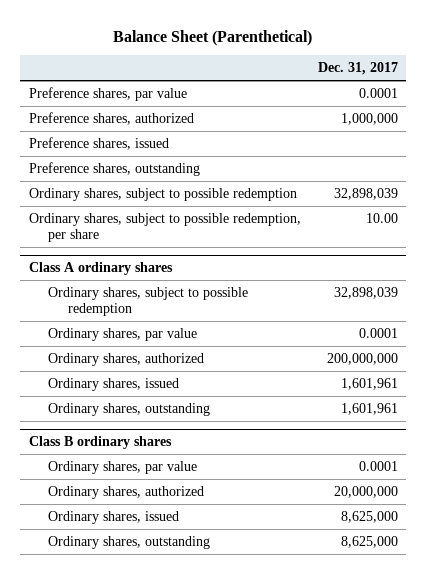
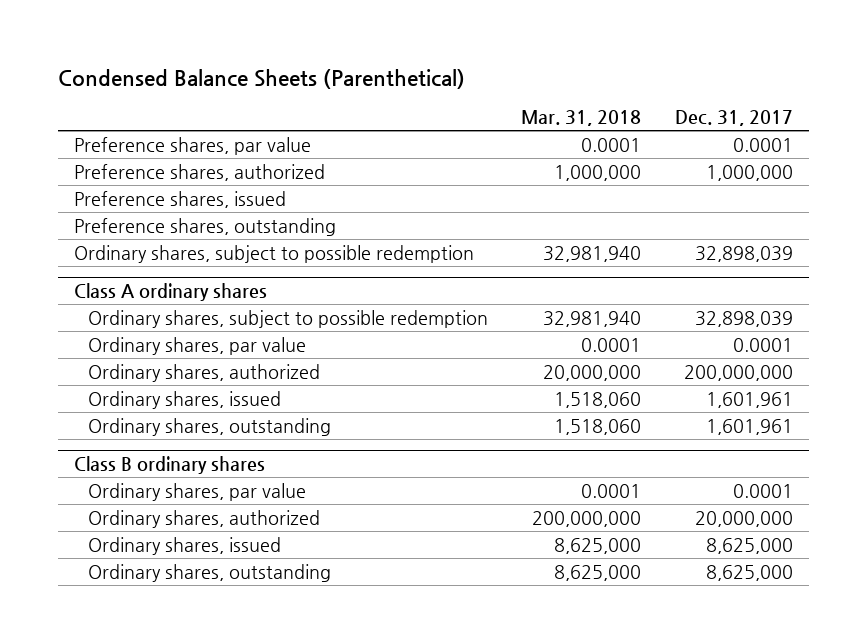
[113,29,313,46] Balance Sheet (Parenthetical) -> [57,69,465,90] Condensed Balance Sheets (Parenthetical)
none -> [521,109,642,126] Mar. 31, 2018
[28,212,301,243] Ordinary shares, subject to possible redemption, per share -> none

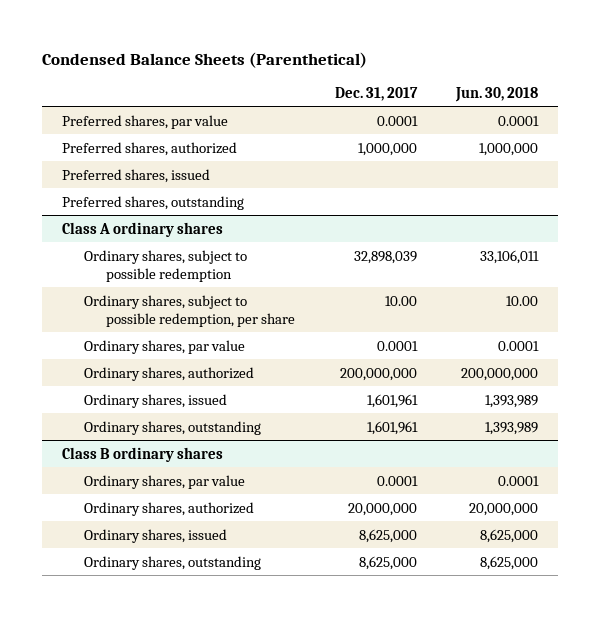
[521,109,642,126] Mar. 31, 2018 -> none
none -> [455,86,539,102] Jun. 30, 2018
[74,244,475,263] Ordinary shares, subject to possible redemption -> none
[74,136,312,155] Preference shares, par value -> [61,114,228,129] Preferred shares, par value
[74,163,326,181] Preference shares, authorized -> [61,141,237,156] Preferred shares, authorized
[74,190,287,208] Preference shares, issued -> [61,168,210,183] Preferred shares, issued
[74,217,337,236] Preference shares, outstanding -> [61,195,244,210] Preferred shares, outstanding
none -> [83,294,295,327] Ordinary shares, subject to possible redemption, per share

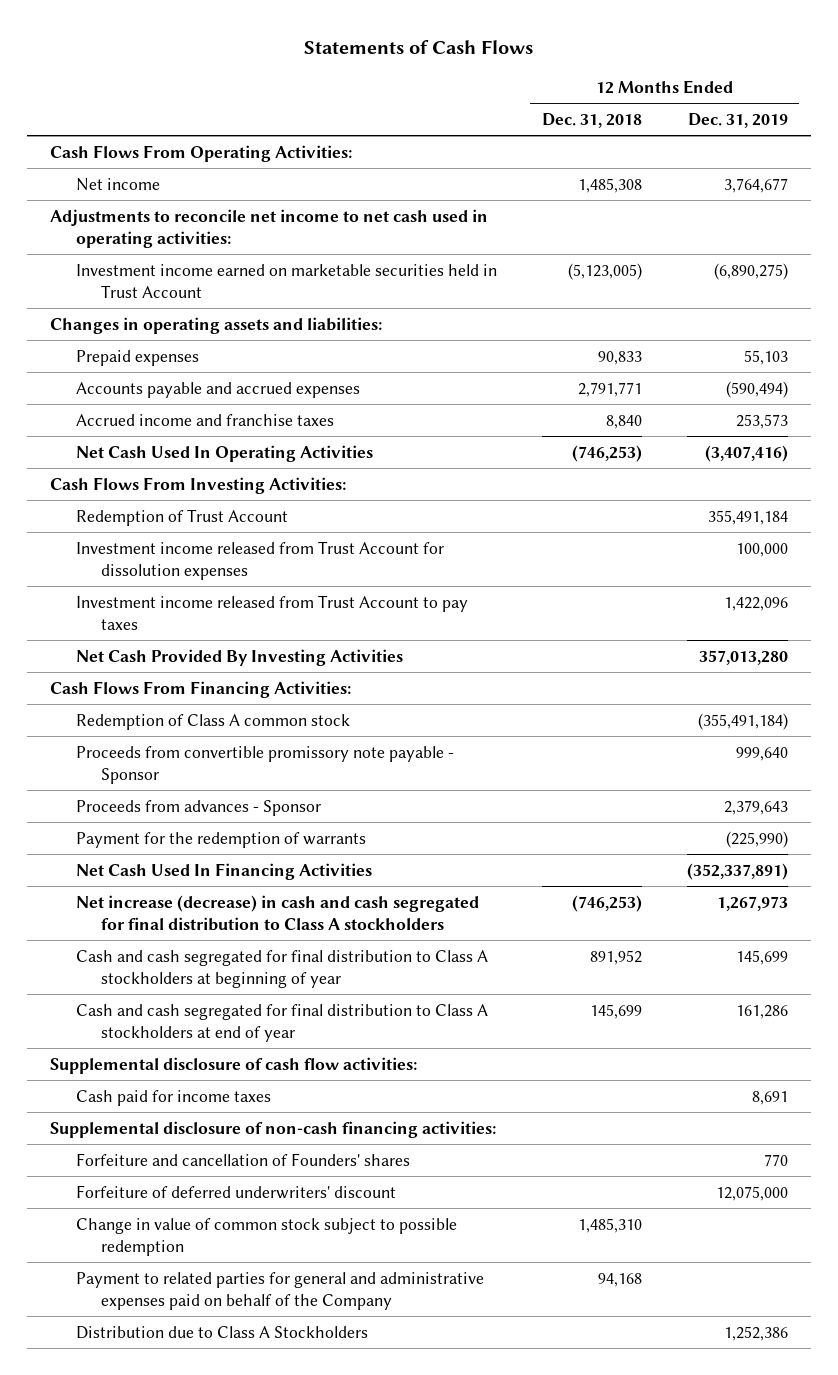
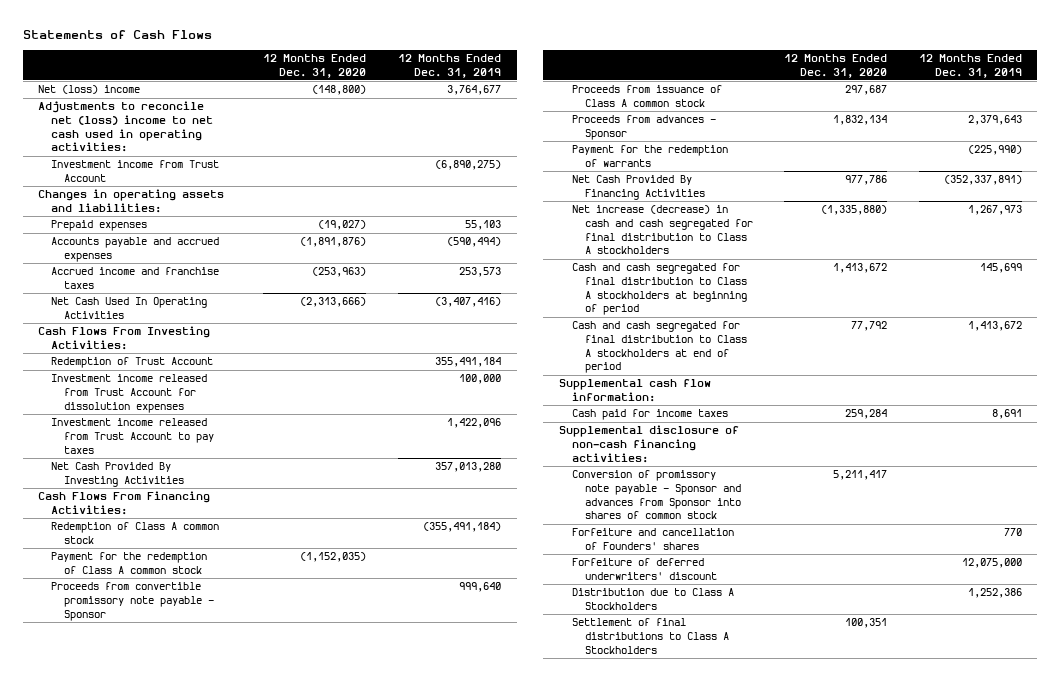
[541,113,642,129] Dec. 31, 2018 -> none
none -> [263,54,367,78] 12 Months Ended Dec. 31, 2020
[49,144,352,162] Cash Flows From Operating Activities: -> none
[75,177,160,191] Net income -> [38,85,141,95] Net (loss) income
[49,208,488,249] Adjustments to reconcile net income to net cash used in operating activities: -> [38,101,214,153] Adjustments to reconcile net (loss) income to net cash used in operating activities:
[75,263,497,299] Investment income earned on marketable securities held in Trust Account -> [51,160,220,182] Investment income from Trust Account
none -> [51,552,208,574] Payment for the redemption of Class A common stock
none -> [571,85,722,107] Proceeds from issuance of Class A common stock
[75,862,372,880] Net Cash Used In Financing Activities -> [571,175,705,200] Net Cash Provided By Financing Activities
[75,949,488,989] Cash and cash segregated for final distribution to Class A stockholders at beginning of year -> [571,263,747,316] Cash and cash segregated for final distribution to Class A stockholders at beginning of period
[75,1003,488,1043] Cash and cash segregated for final distribution to Class A stockholders at end of year -> [571,321,747,374] Cash and cash segregated for final distribution to Class A stockholders at end of period
[735,1004,788,1019] 161,286 -> [967,321,1022,332] 1,413,672
[49,1056,417,1074] Supplemental disclosure of cash flow activities: -> [558,379,711,402] Supplemental cash flow information:
none -> [571,470,741,520] Conversion of promissory note payable - Sponsor and advances from Sponsor into shares of common stock
[75,1217,457,1257] Change in value of common stock subject to possible redemption -> none
[75,1271,484,1311] Payment to related parties for general and administrative expenses paid on behalf of the Company -> none
none -> [571,618,729,654] Settlement of final distributions to Class A Stockholders

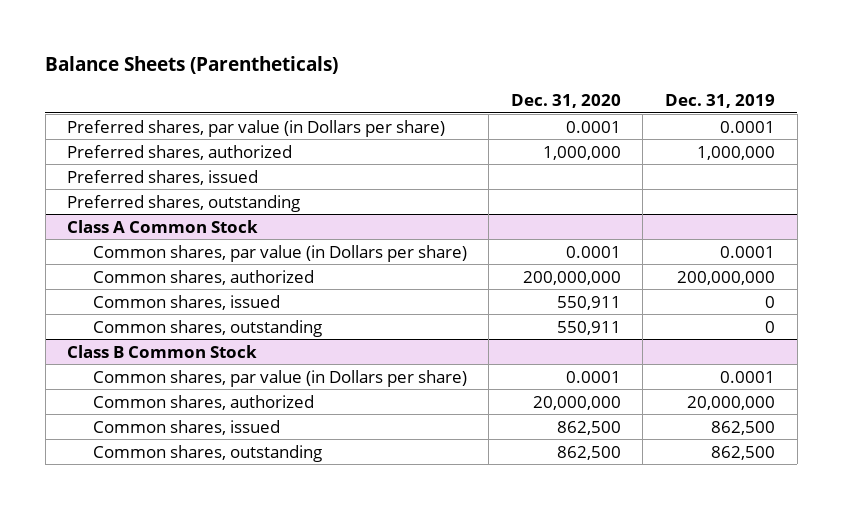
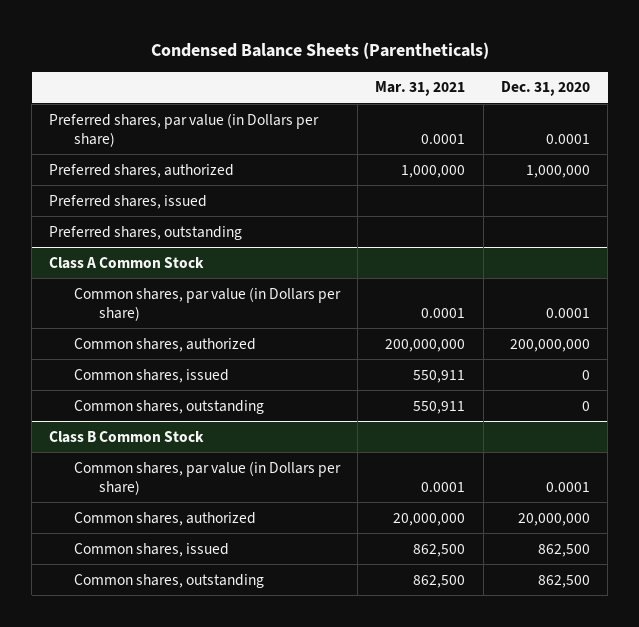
[45,55,339,74] Balance Sheets (Parentheticals) -> [150,42,489,60] Condensed Balance Sheets (Parentheticals)
[664,93,775,108] Dec. 31, 2019 -> none
none -> [375,81,466,97] Mar. 31, 2021
[556,295,621,310] 550,911 -> [581,369,590,380] 0
[556,320,621,335] 550,911 -> [581,400,590,411] 0

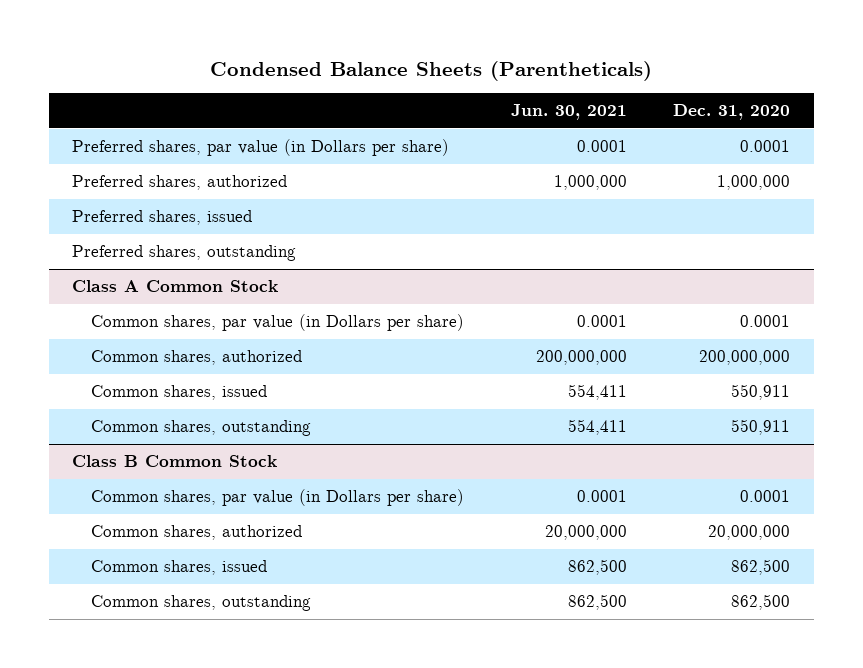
[375,81,466,97] Mar. 31, 2021 -> none
none -> [510,104,627,121] Jun. 30, 2021
[581,369,590,380] 0 -> [731,384,791,401] 550,911
[581,400,590,411] 0 -> [731,419,791,436] 550,911

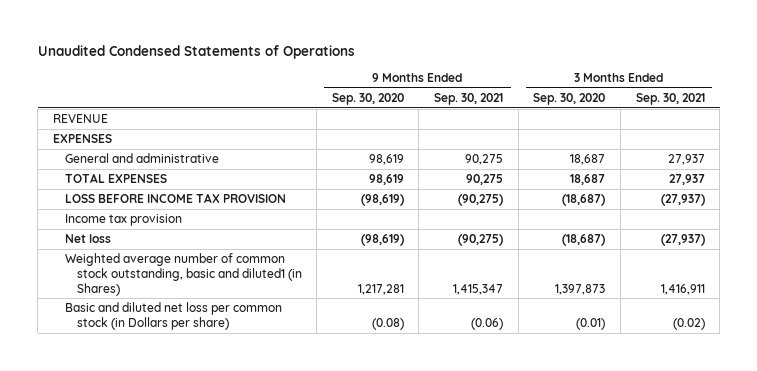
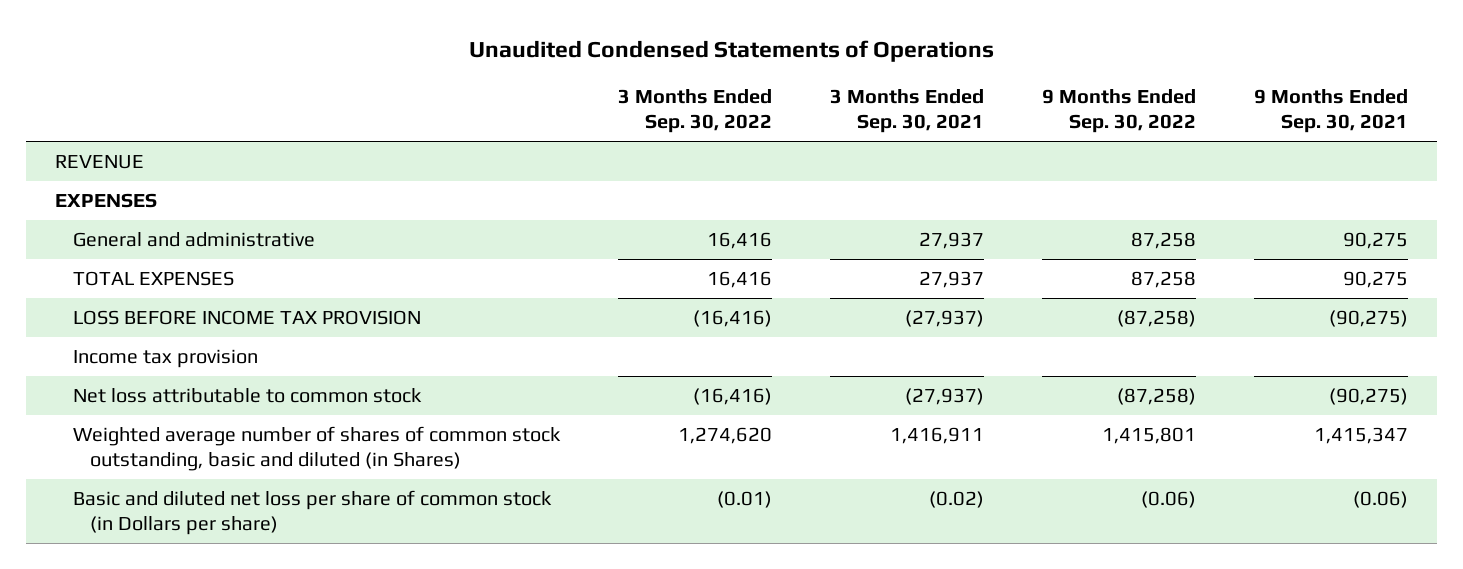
[331,92,404,105] Sep. 30, 2020 -> none
[533,92,606,105] Sep. 30, 2020 -> none
none -> [617,88,772,134] 3 Months Ended Sep. 30, 2022
none -> [1042,88,1197,134] 9 Months Ended Sep. 30, 2022
[64,234,111,244] Net loss -> [72,387,422,403] Net loss attributable to common stock
[64,253,302,296] Weighted average number of common stock outstanding, basic and diluted1 (in Shares) -> [72,425,561,472] Weighted average number of shares of common stock outstanding, basic and diluted (in Shares)
[64,302,282,330] Basic and diluted net loss per common stock (in Dollars per share) -> [72,489,552,536] Basic and diluted net loss per share of common stock (in Dollars per share)

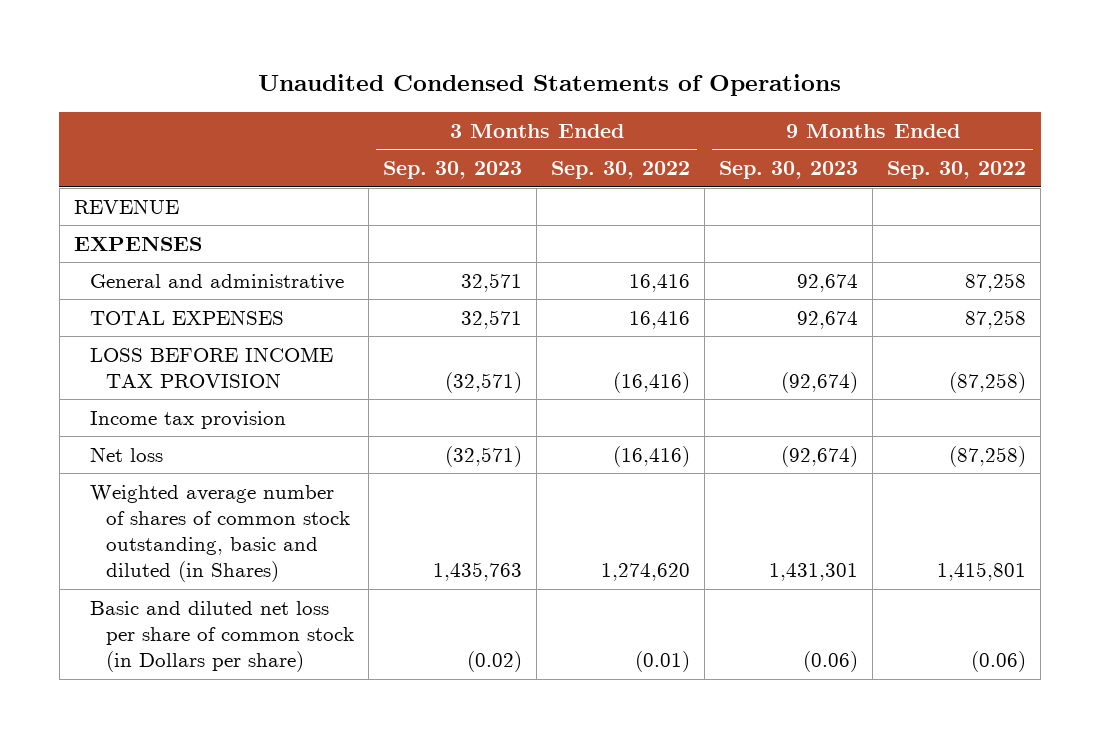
[829,88,984,134] 3 Months Ended Sep. 30, 2021 -> none
[1254,88,1409,134] 9 Months Ended Sep. 30, 2021 -> none
none -> [383,160,523,179] Sep. 30, 2023
none -> [719,160,859,179] Sep. 30, 2023
[72,387,422,403] Net loss attributable to common stock -> [90,446,164,462] Net loss

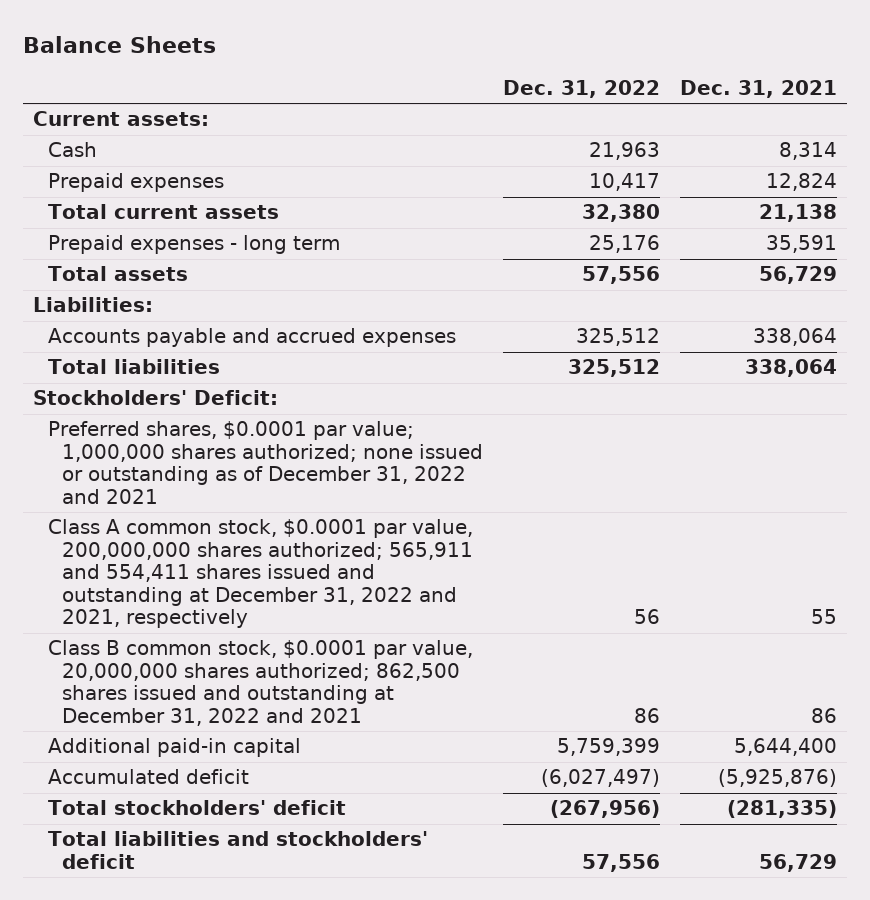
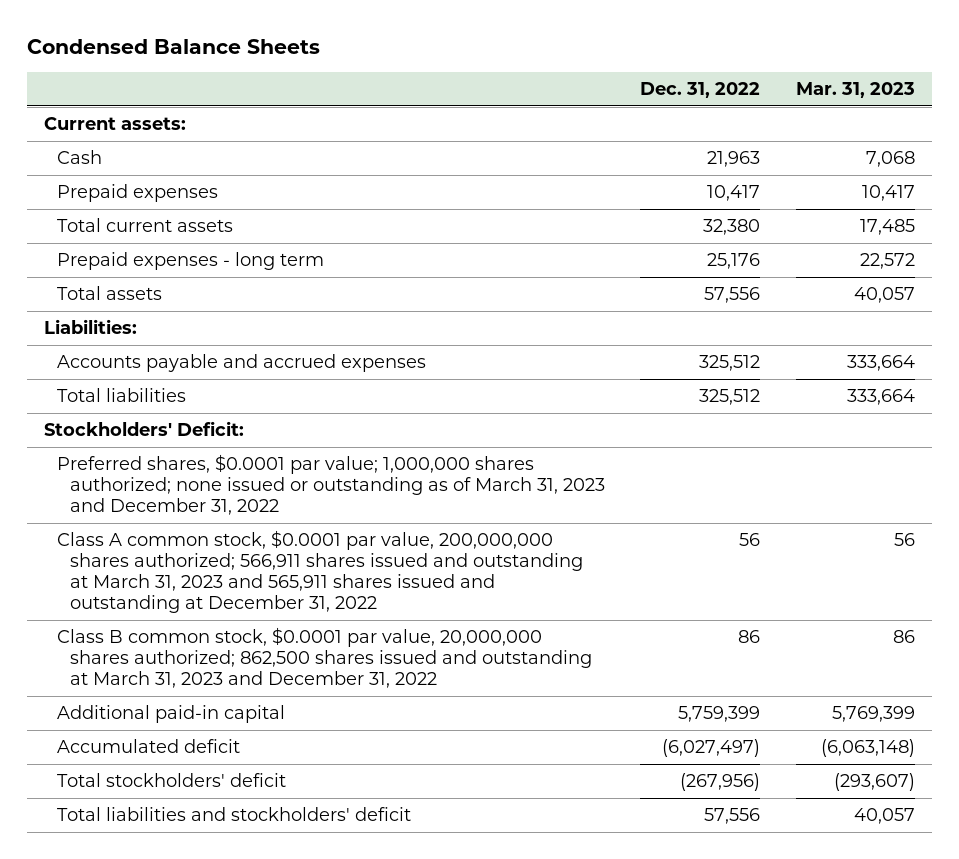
[23,36,217,54] Balance Sheets -> [26,39,320,55] Condensed Balance Sheets
[679,80,837,99] Dec. 31, 2021 -> none
none -> [795,82,915,99] Mar. 31, 2023
[47,421,484,504] Preferred shares, $0.0001 par value; 1,000,000 shares authorized; none issued or outstanding as of December 31, 2022 and 2021 -> [57,454,606,516] Preferred shares, $0.0001 par value; 1,000,000 shares authorized; none issued or outstanding as of March 31, 2023 and December 31, 2022
[47,519,474,629] Class A common stock, $0.0001 par value, 200,000,000 shares authorized; 565,911 and 554,411 shares issued and outstanding at December 31, 2022 and 2021, respectively -> [57,530,584,614] Class A common stock, $0.0001 par value, 200,000,000 shares authorized; 566,911 shares issued and outstanding at March 31, 2023 and 565,911 shares issued and outstanding at December 31, 2022
[47,640,473,726] Class B common stock, $0.0001 par value, 20,000,000 shares authorized; 862,500 shares issued and outstanding at December 31, 2022 and 2021 -> [57,627,593,689] Class B common stock, $0.0001 par value, 20,000,000 shares authorized; 862,500 shares issued and outstanding at March 31, 2023 and December 31, 2022

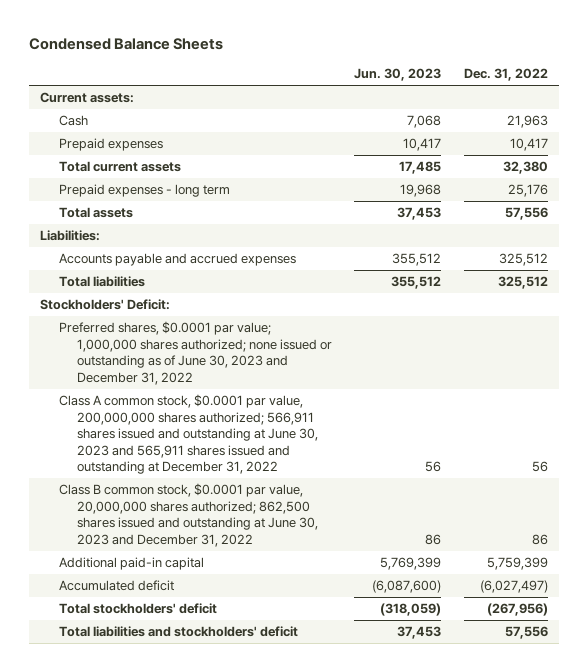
[795,82,915,99] Mar. 31, 2023 -> none
none -> [354,68,442,82] Jun. 30, 2023
[57,454,606,516] Preferred shares, $0.0001 par value; 1,000,000 shares authorized; none issued or outstanding as of March 31, 2023 and December 31, 2022 -> [58,321,333,385] Preferred shares, $0.0001 par value; 1,000,000 shares authorized; none issued or outstanding as of June 30, 2023 and December 31, 2022
[57,530,584,614] Class A common stock, $0.0001 par value, 200,000,000 shares authorized; 566,911 shares issued and outstanding at March 31, 2023 and 565,911 shares issued and outstanding at December 31, 2022 -> [58,394,319,474] Class A common stock, $0.0001 par value, 200,000,000 shares authorized; 566,911 shares issued and outstanding at June 30, 2023 and 565,911 shares issued and outstanding at December 31, 2022
[57,627,593,689] Class B common stock, $0.0001 par value, 20,000,000 shares authorized; 862,500 shares issued and outstanding at March 31, 2023 and December 31, 2022 -> [58,483,319,547] Class B common stock, $0.0001 par value, 20,000,000 shares authorized; 862,500 shares issued and outstanding at June 30, 2023 and December 31, 2022

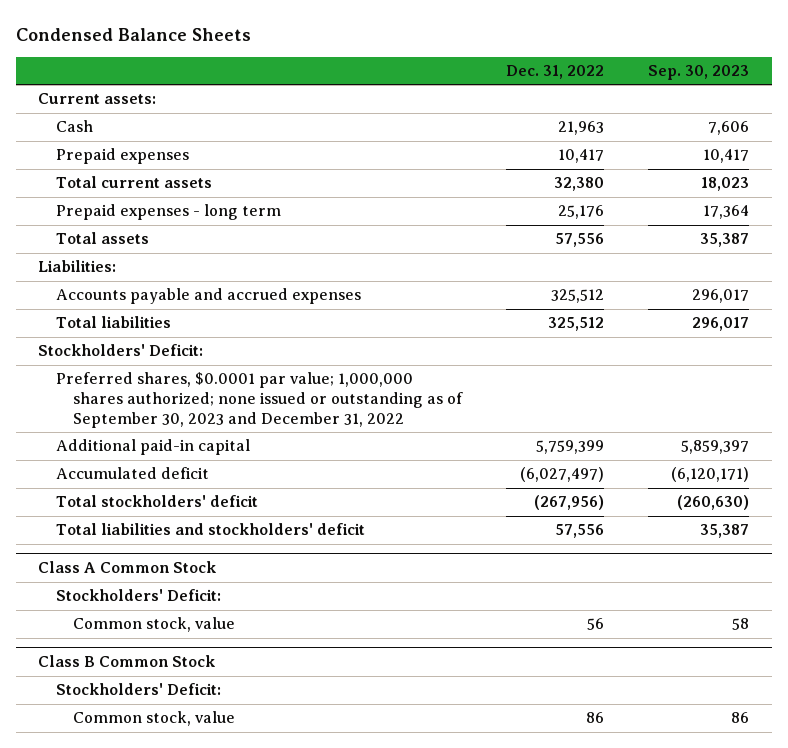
[354,68,442,82] Jun. 30, 2023 -> none
none -> [648,64,750,80] Sep. 30, 2023
[58,394,319,474] Class A common stock, $0.0001 par value, 200,000,000 shares authorized; 566,911 shares issued and outstanding at June 30, 2023 and 565,911 shares issued and outstanding at December 31, 2022 -> none
[58,483,319,547] Class B common stock, $0.0001 par value, 20,000,000 shares authorized; 862,500 shares issued and outstanding at June 30, 2023 and December 31, 2022 -> none
[58,321,333,385] Preferred shares, $0.0001 par value; 1,000,000 shares authorized; none issued or outstanding as of June 30, 2023 and December 31, 2022 -> [55,372,463,428] Preferred shares, $0.0001 par value; 1,000,000 shares authorized; none issued or outstanding as of September 30, 2023 and December 31, 2022
none -> [38,561,217,574] Class A Common Stock
none -> [55,589,221,602] Stockholders' Deficit:
none -> [72,617,235,633] Common stock, value
none -> [38,655,216,668] Class B Common Stock
none -> [55,683,221,696] Stockholders' Deficit:
none -> [72,711,235,727] Common stock, value

